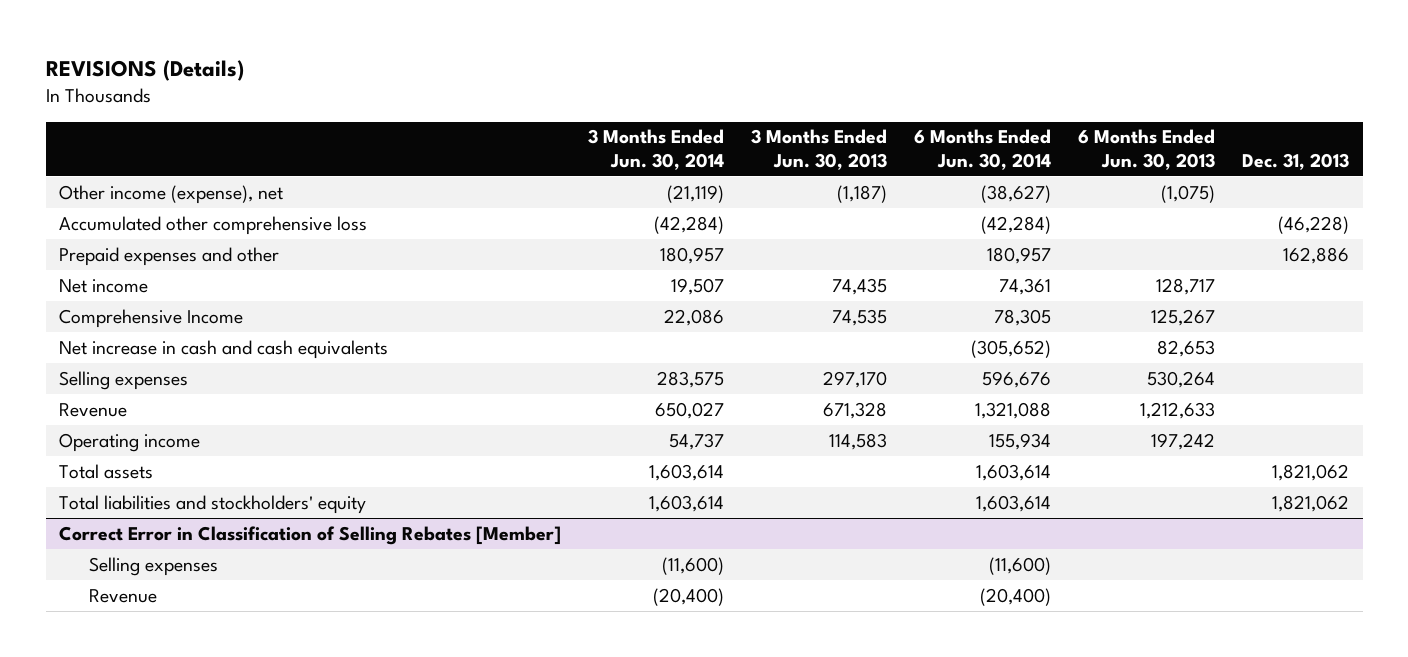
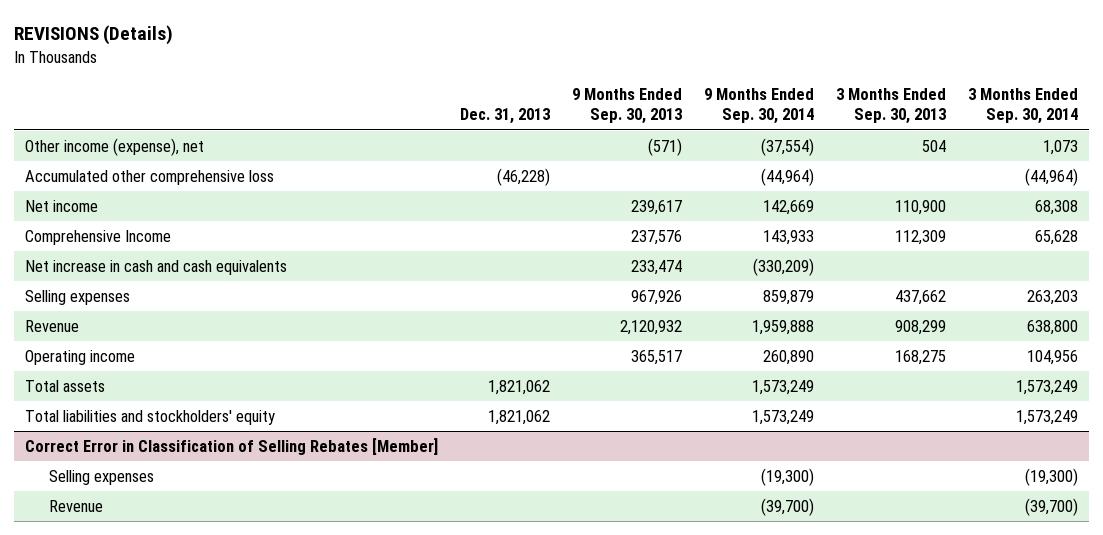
[588,129,725,170] 3 Months Ended Jun. 30, 2014 -> none
[751,129,888,170] 3 Months Ended Jun. 30, 2013 -> none
[914,129,1052,170] 6 Months Ended Jun. 30, 2014 -> none
[1078,129,1216,170] 6 Months Ended Jun. 30, 2013 -> none
none -> [571,88,682,125] 9 Months Ended Sep. 30, 2013
none -> [703,88,814,125] 9 Months Ended Sep. 30, 2014
none -> [835,88,946,125] 3 Months Ended Sep. 30, 2013
none -> [967,88,1078,125] 3 Months Ended Sep. 30, 2014
[59,246,280,266] Prepaid expenses and other -> none

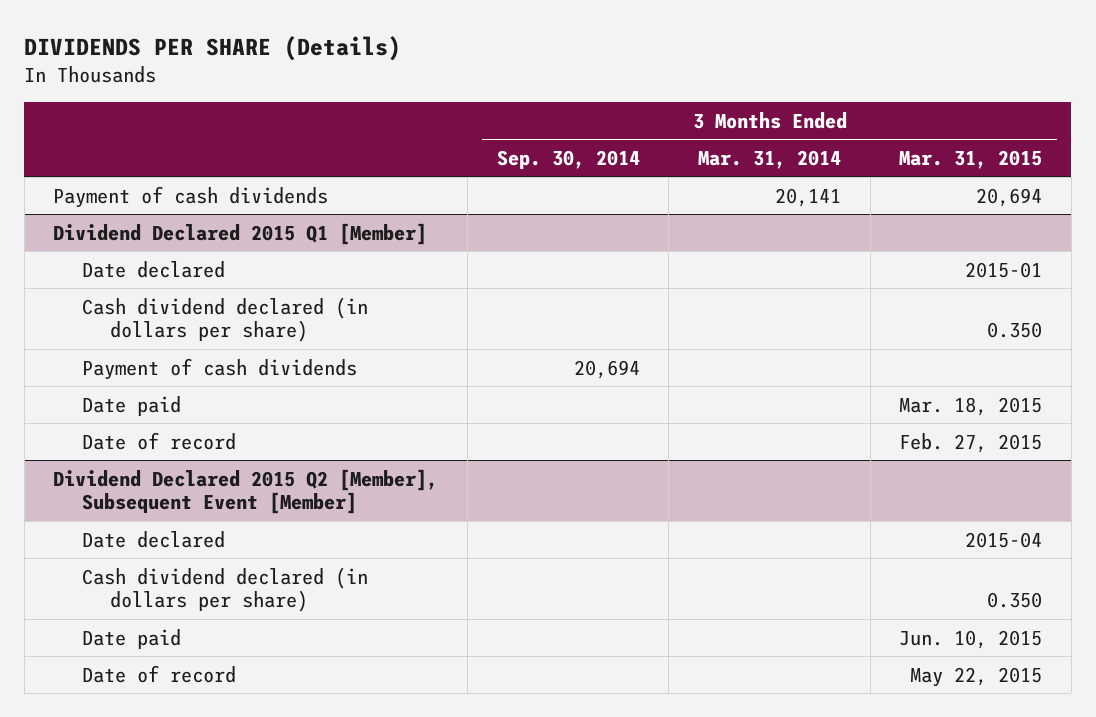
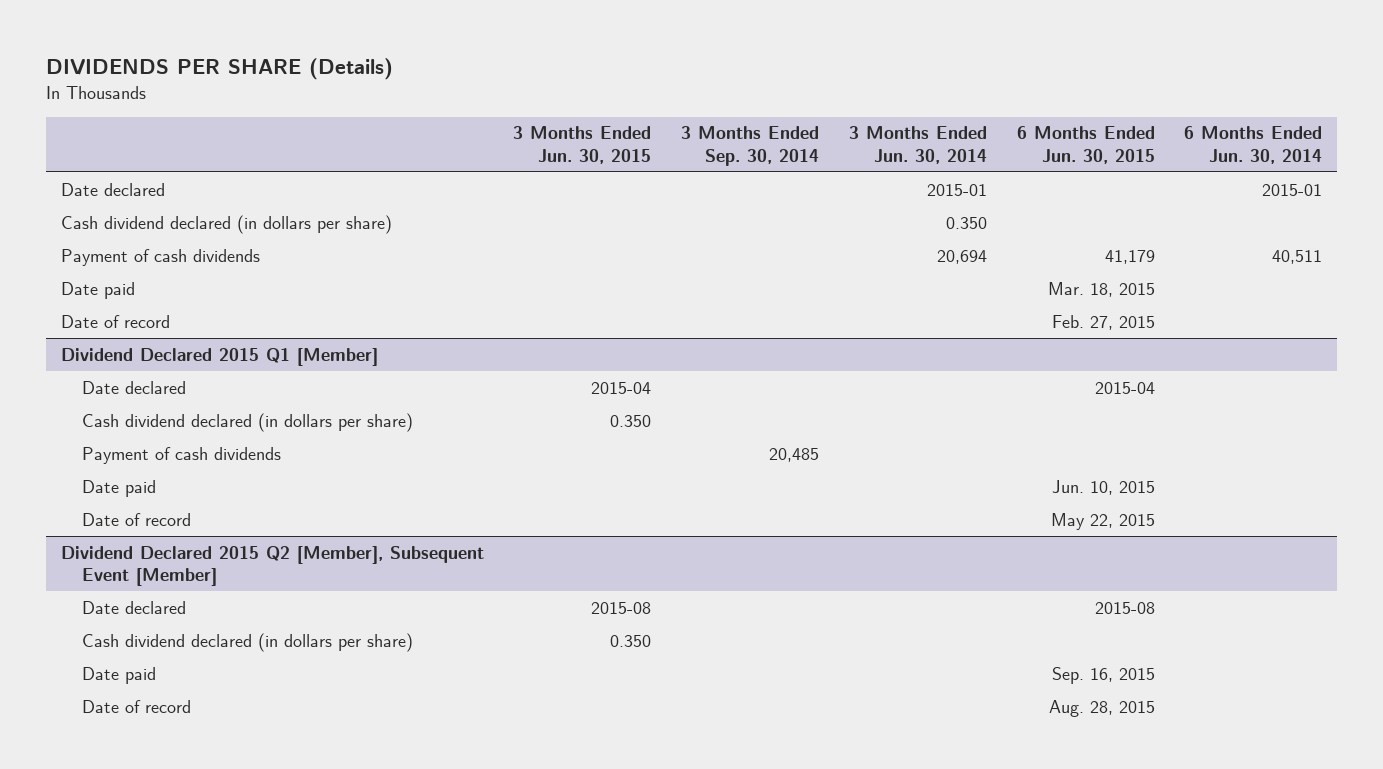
[698,149,842,169] Mar. 31, 2014 -> none
[899,149,1043,169] Mar. 31, 2015 -> none
none -> [513,126,652,164] 3 Months Ended Jun. 30, 2015
none -> [848,126,987,164] 3 Months Ended Jun. 30, 2014
none -> [1016,126,1155,164] 6 Months Ended Jun. 30, 2015
none -> [1184,126,1323,164] 6 Months Ended Jun. 30, 2014
none -> [60,182,165,196] Date declared
none -> [60,214,392,234] Cash dividend declared (in dollars per share)
none -> [60,281,135,299] Date paid
none -> [60,314,170,328] Date of record
[573,359,640,379] 20,694 -> [769,447,820,462] 20,485

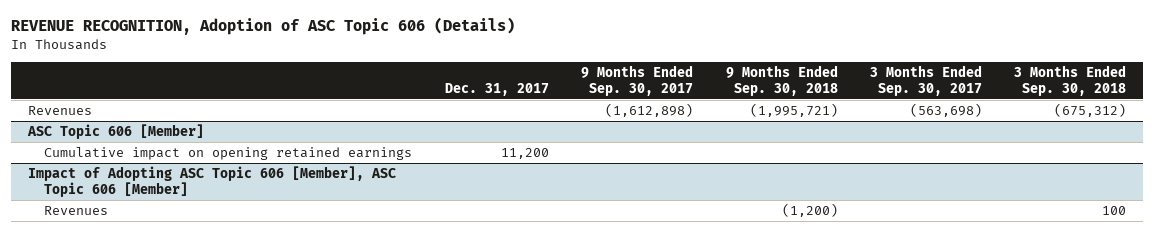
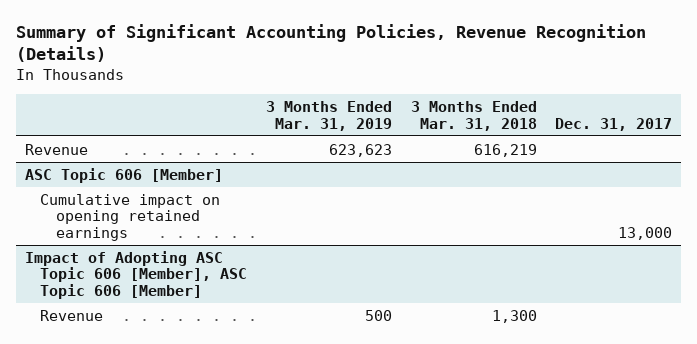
[11,17,516,36] REVENUE RECOGNITION, Adoption of ASC Topic 606 (Details) -> [15,23,646,63] Summary of Significant Accounting Policies, Revenue Recognition (Details)
[581,64,694,96] 9 Months Ended Sep. 30, 2017 -> none
[725,64,838,96] 9 Months Ended Sep. 30, 2018 -> none
[869,64,982,96] 3 Months Ended Sep. 30, 2017 -> none
[1014,64,1127,96] 3 Months Ended Sep. 30, 2018 -> none
none -> [266,100,393,131] 3 Months Ended Mar. 31, 2019
none -> [410,100,537,131] 3 Months Ended Mar. 31, 2018
[27,106,92,116] Revenues -> [24,143,88,155] Revenue
[500,148,549,160] 11,200 -> [618,226,673,240] 13,000
[44,206,109,216] Revenues -> [40,309,104,321] Revenue

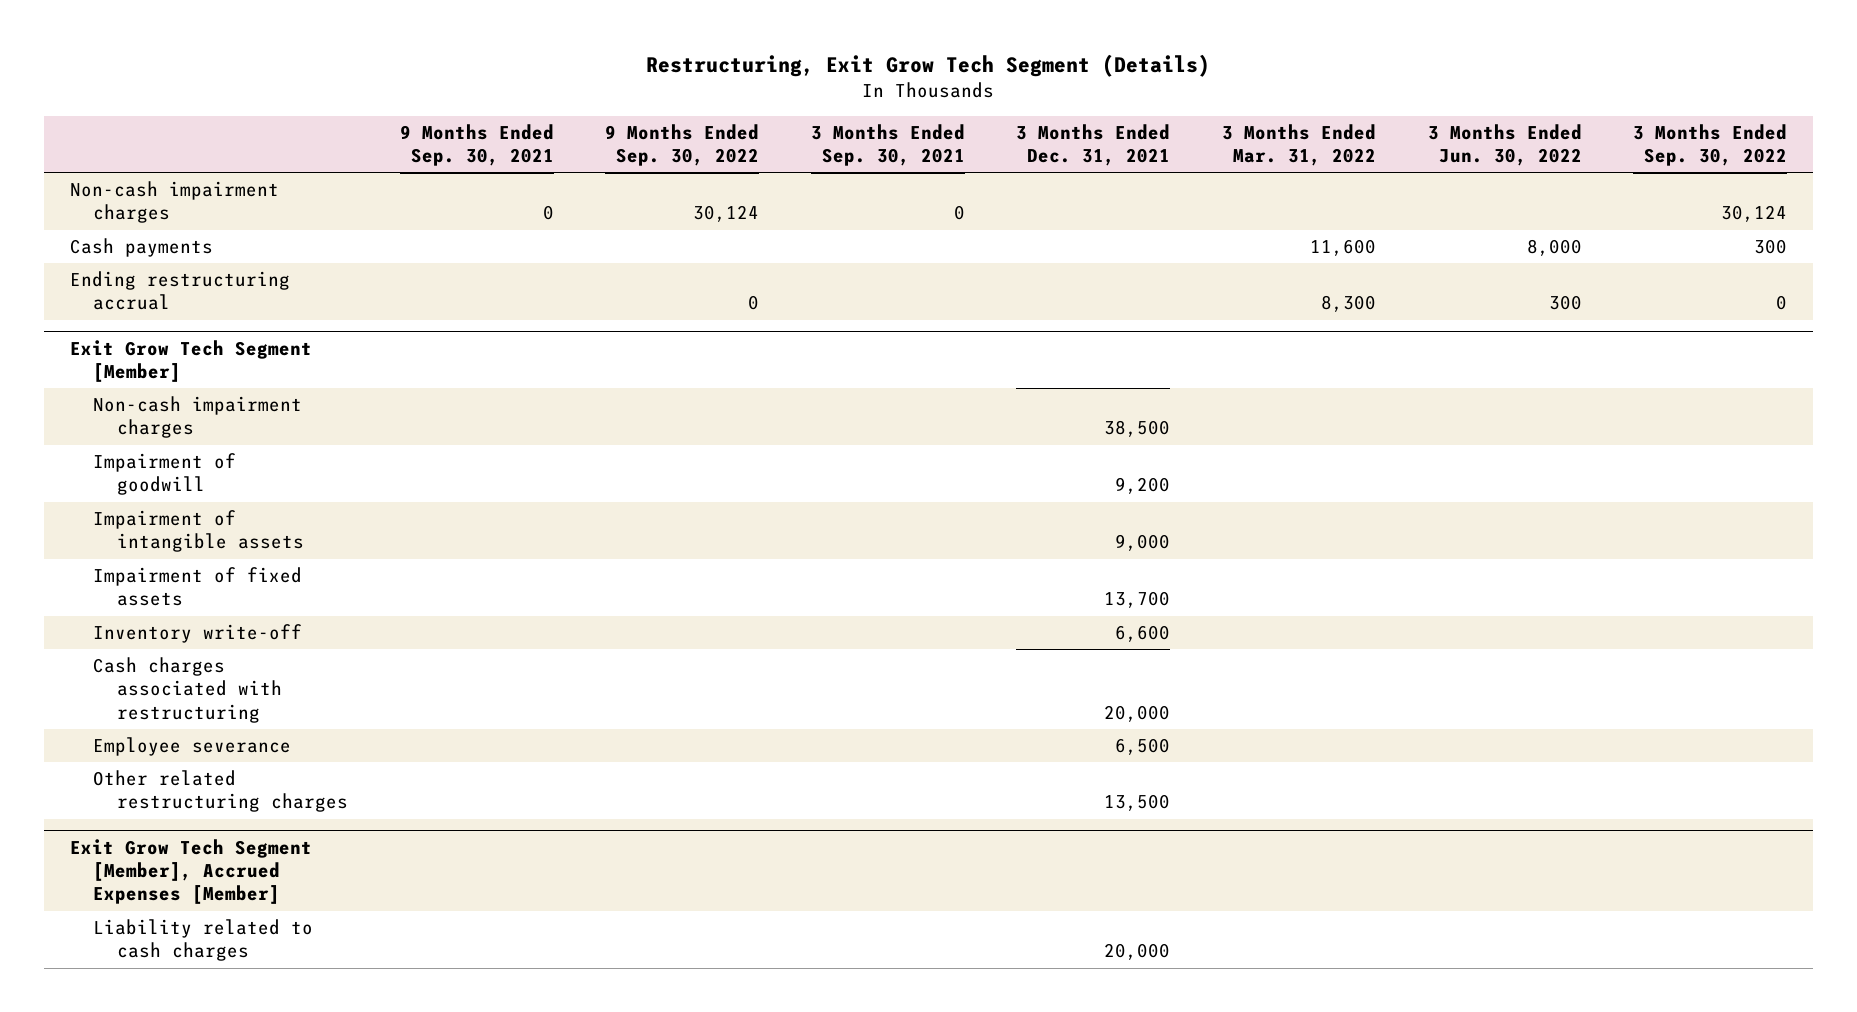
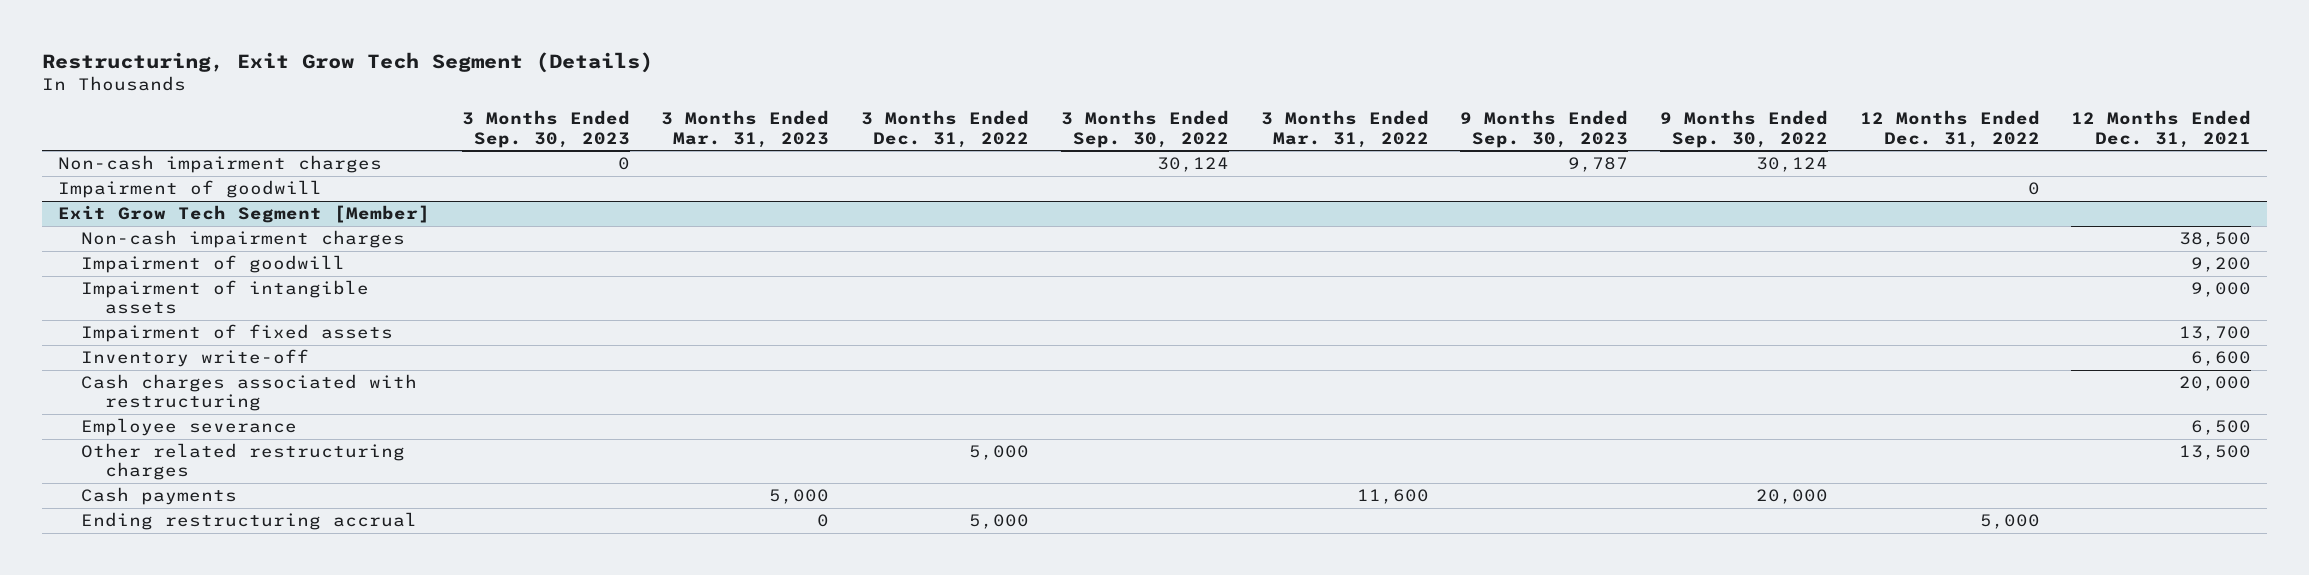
[399,123,554,166] 9 Months Ended Sep. 30, 2021 -> none
[810,123,965,166] 3 Months Ended Sep. 30, 2021 -> none
[1016,123,1171,166] 3 Months Ended Dec. 31, 2021 -> none
[1427,123,1582,166] 3 Months Ended Jun. 30, 2022 -> none
none -> [461,110,630,148] 3 Months Ended Sep. 30, 2023
none -> [661,110,830,148] 3 Months Ended Mar. 31, 2023
none -> [861,110,1030,148] 3 Months Ended Dec. 31, 2022
none -> [1460,110,1629,148] 9 Months Ended Sep. 30, 2023
none -> [1859,110,2040,148] 12 Months Ended Dec. 31, 2022
none -> [2071,110,2252,148] 12 Months Ended Dec. 31, 2021
[69,238,213,258] Cash payments -> none
[69,271,290,311] Ending restructuring accrual -> none
none -> [57,180,322,199] Impairment of goodwill
[69,838,312,905] Exit Grow Tech Segment [Member], Accrued Expenses [Member] -> none
[93,919,314,962] Liability related to cash charges -> none
none -> [81,487,238,506] Cash payments
none -> [81,512,418,531] Ending restructuring accrual

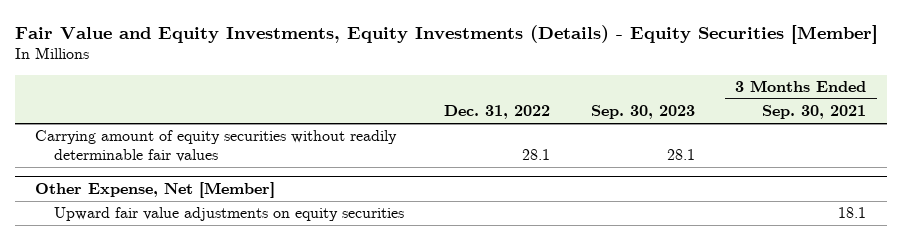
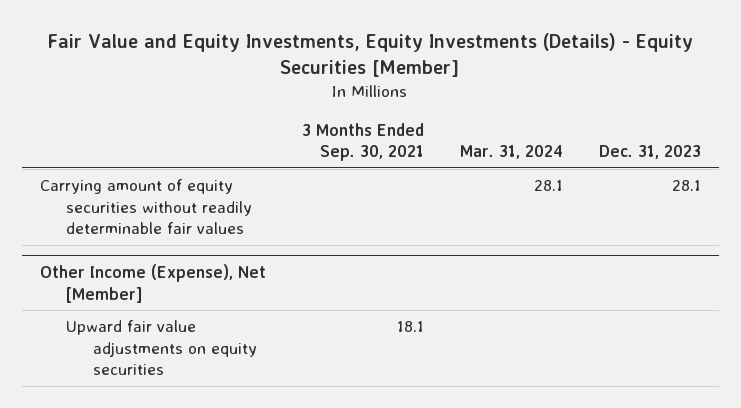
[444,105,551,120] Dec. 31, 2022 -> none
[590,105,695,120] Sep. 30, 2023 -> none
none -> [459,145,563,160] Mar. 31, 2024
none -> [599,145,702,160] Dec. 31, 2023
[35,181,276,198] Other Expense, Net [Member] -> [39,263,266,303] Other Income (Expense), Net [Member]

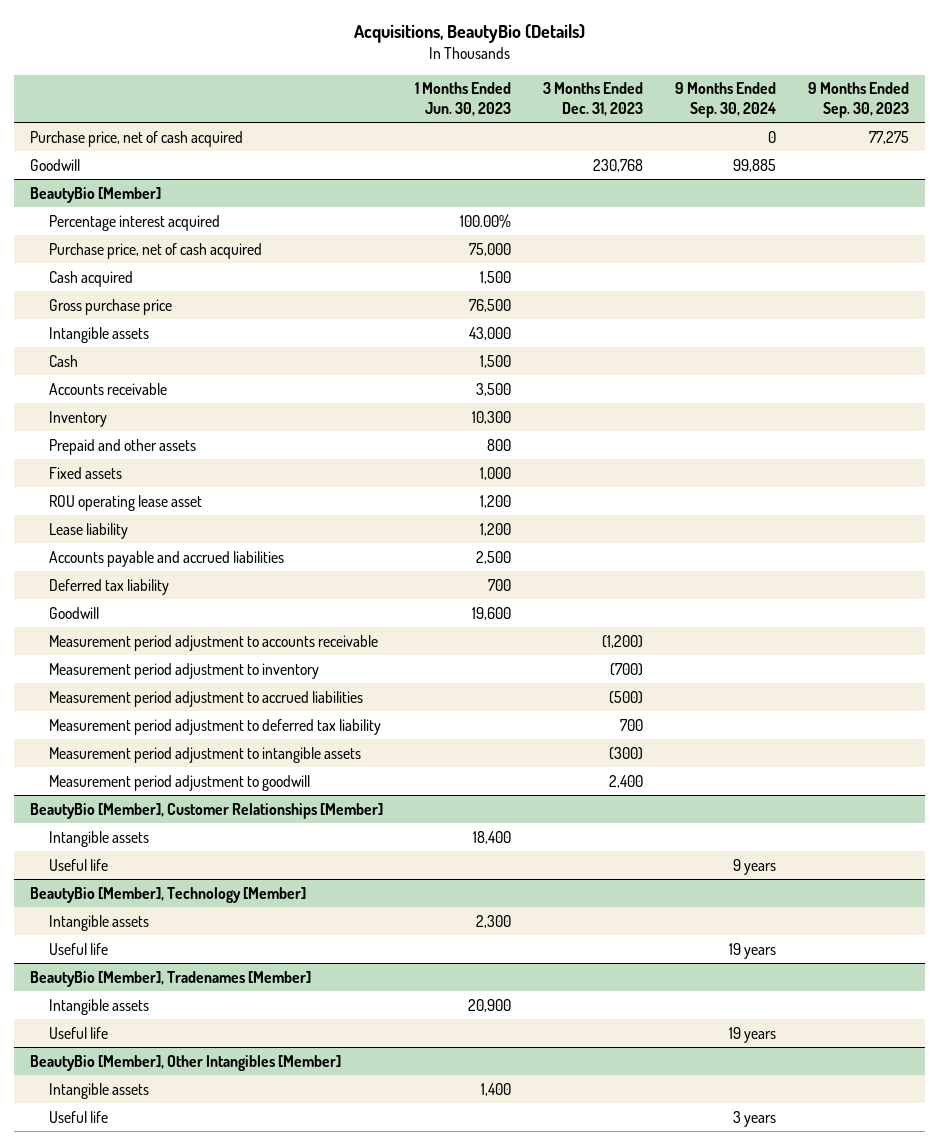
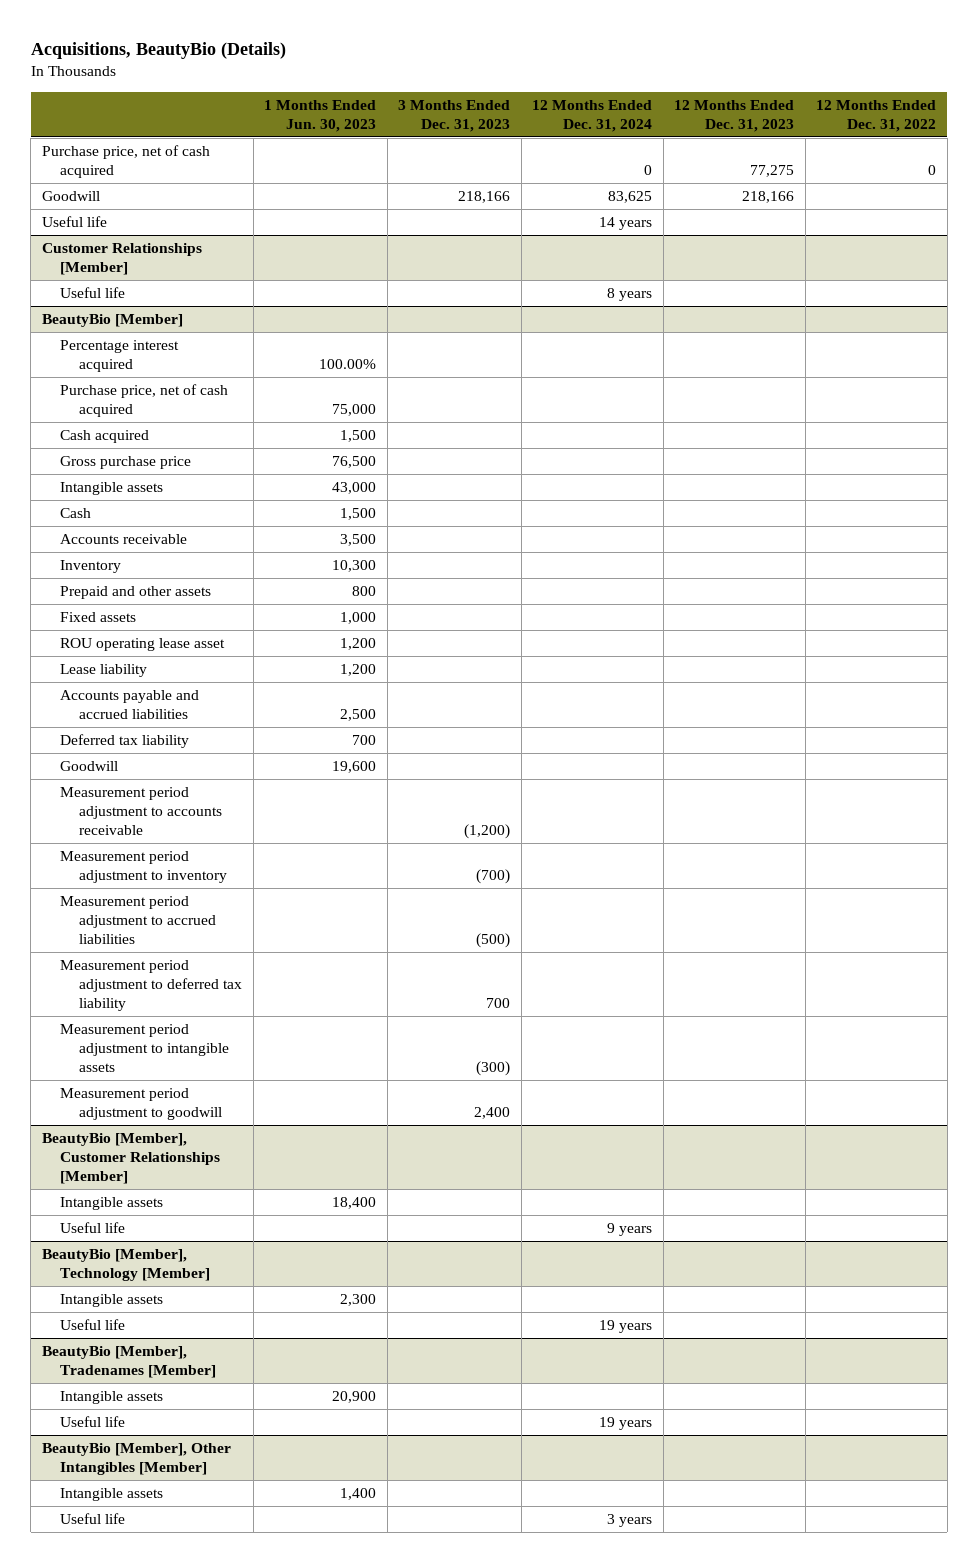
[674,82,776,118] 9 Months Ended Sep. 30, 2024 -> none
[807,82,909,118] 9 Months Ended Sep. 30, 2023 -> none
none -> [532,100,653,133] 12 Months Ended Dec. 31, 2024
none -> [674,100,795,133] 12 Months Ended Dec. 31, 2023
none -> [816,100,937,133] 12 Months Ended Dec. 31, 2022
[593,158,644,172] 230,768 -> [458,190,511,203] 218,166
none -> [41,215,107,227] Useful life
none -> [41,242,202,276] Customer Relationships [Member]
none -> [60,286,126,298] Useful life

